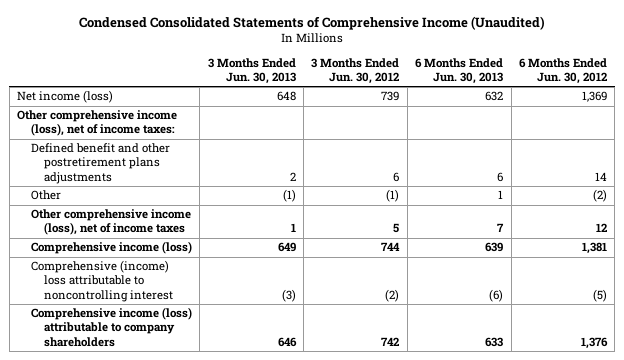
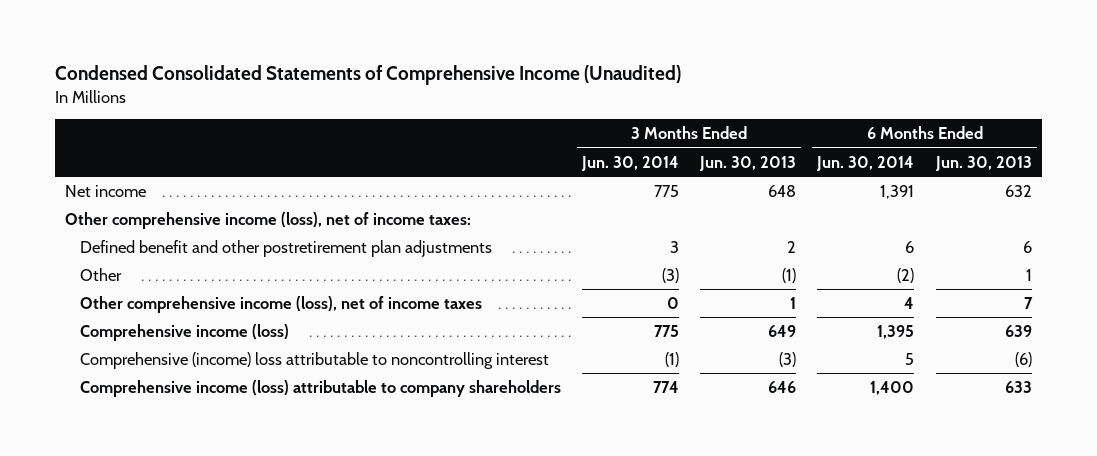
[311,57,400,85] 3 Months Ended Jun. 30, 2012 -> none
[518,57,607,85] 6 Months Ended Jun. 30, 2012 -> none
none -> [580,155,679,171] Jun. 30, 2014
none -> [816,155,915,171] Jun. 30, 2014
[17,90,114,104] Net income (loss) -> [65,185,147,198] Net income
[30,143,170,184] Defined benefit and other postretirement plans adjustments -> [79,240,492,258] Defined benefit and other postretirement plan adjustments

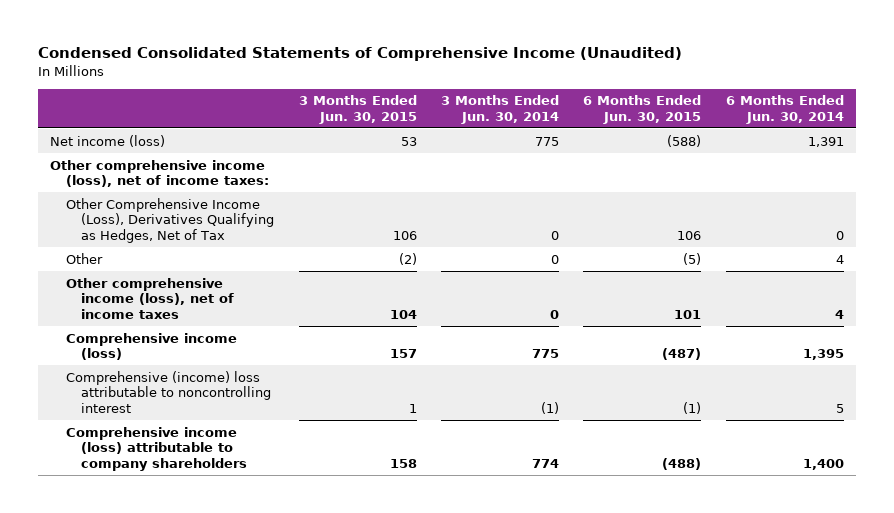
[699,155,797,171] Jun. 30, 2013 -> none
[934,155,1032,171] Jun. 30, 2013 -> none
none -> [298,95,417,124] 3 Months Ended Jun. 30, 2015
none -> [583,95,702,124] 6 Months Ended Jun. 30, 2015
[65,185,147,198] Net income -> [50,134,166,147] Net income (loss)
[79,240,492,258] Defined benefit and other postretirement plan adjustments -> none
none -> [65,197,275,243] Other Comprehensive Income (Loss), Derivatives Qualifying as Hedges, Net of Tax
[661,268,679,284] (3) -> [550,254,559,264] 0
[897,268,915,284] (2) -> [835,254,844,264] 4

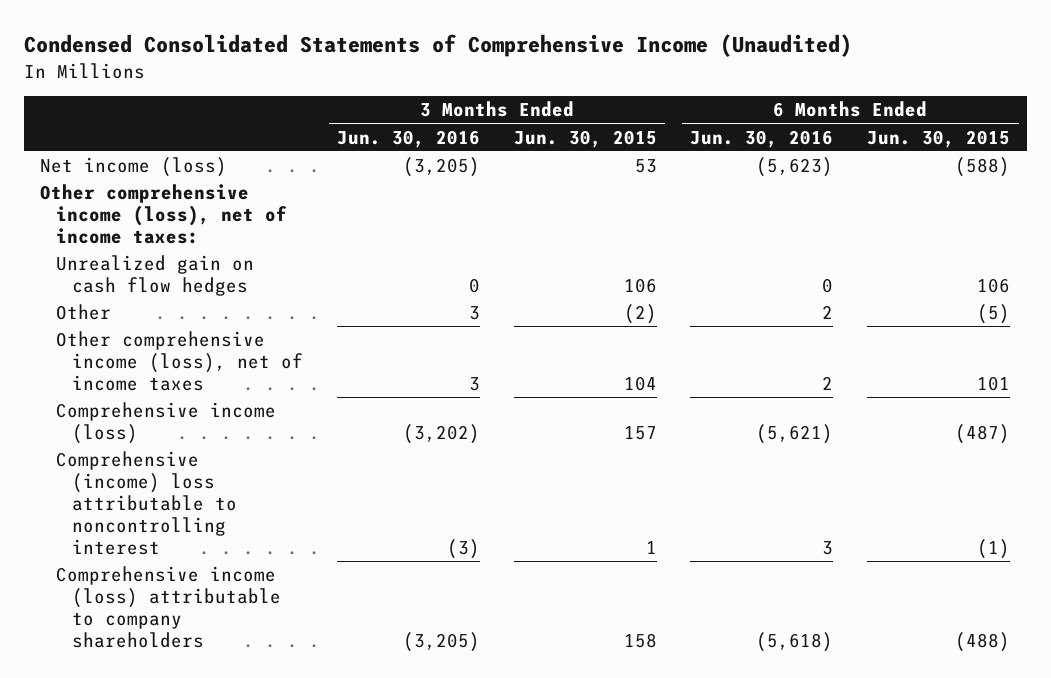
[440,95,559,124] 3 Months Ended Jun. 30, 2014 -> none
[725,95,844,124] 6 Months Ended Jun. 30, 2014 -> none
none -> [336,129,480,148] Jun. 30, 2016
none -> [690,129,834,148] Jun. 30, 2016
[65,197,275,243] Other Comprehensive Income (Loss), Derivatives Qualifying as Hedges, Net of Tax -> [56,255,255,297] Unrealized gain on cash flow hedges

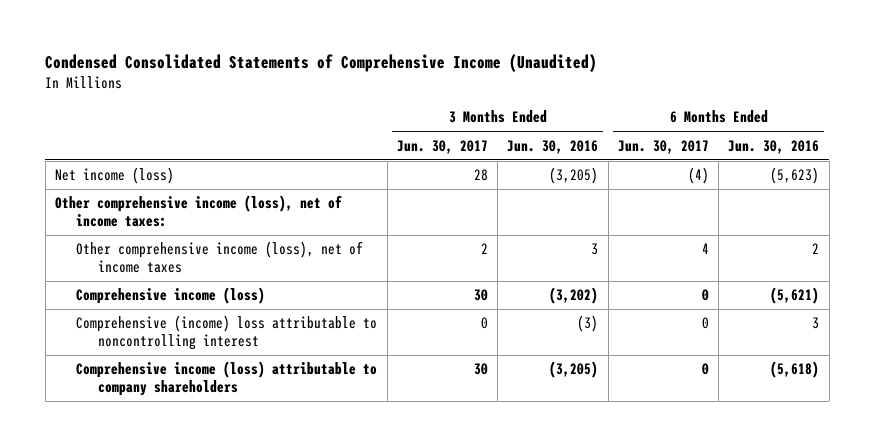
[513,129,657,148] Jun. 30, 2015 -> none
[867,129,1011,148] Jun. 30, 2015 -> none
none -> [396,139,488,154] Jun. 30, 2017
none -> [617,139,709,154] Jun. 30, 2017
[56,255,255,297] Unrealized gain on cash flow hedges -> none
[56,304,112,321] Other -> none

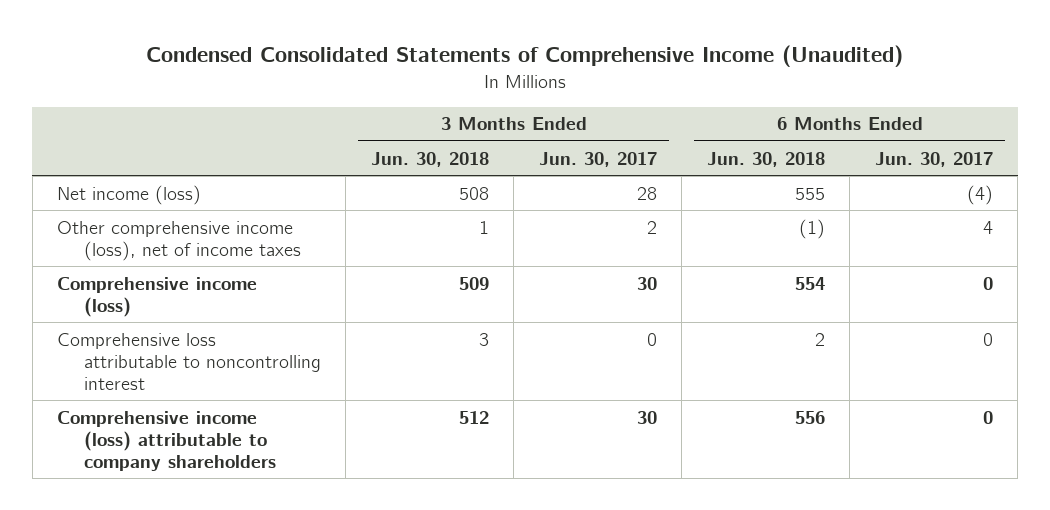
[507,139,599,154] Jun. 30, 2016 -> none
[728,139,820,154] Jun. 30, 2016 -> none
none -> [370,151,489,167] Jun. 30, 2018
none -> [706,151,825,167] Jun. 30, 2018
[54,195,342,227] Other comprehensive income (loss), net of income taxes: -> none
[76,315,378,350] Comprehensive (income) loss attributable to noncontrolling interest -> [57,332,321,390] Comprehensive loss attributable to noncontrolling interest

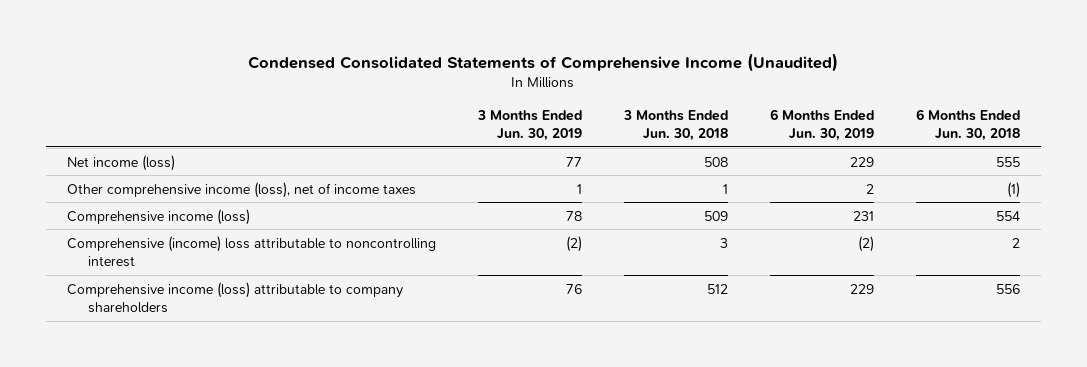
[538,151,657,167] Jun. 30, 2017 -> none
[874,151,993,167] Jun. 30, 2017 -> none
none -> [476,109,582,141] 3 Months Ended Jun. 30, 2019
none -> [769,108,874,141] 6 Months Ended Jun. 30, 2019
[57,332,321,390] Comprehensive loss attributable to noncontrolling interest -> [66,235,436,267] Comprehensive (income) loss attributable to noncontrolling interest

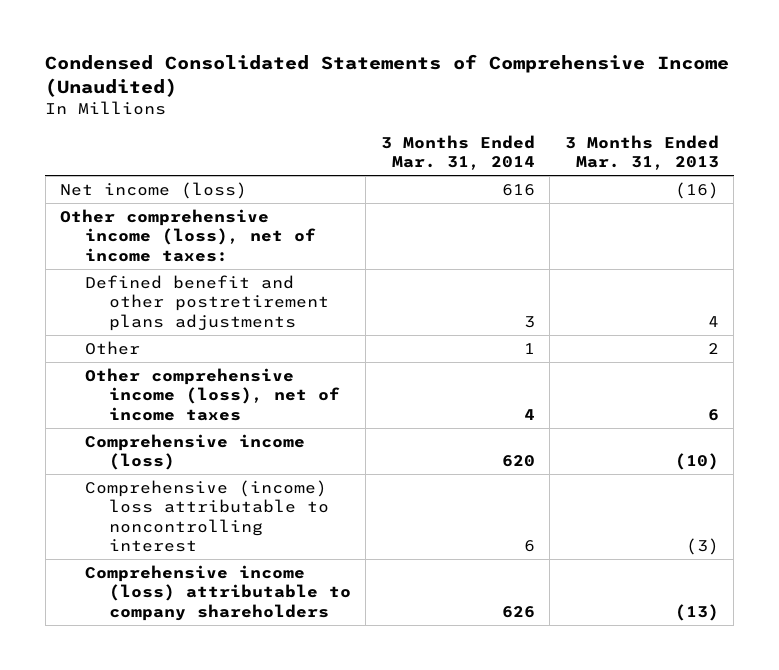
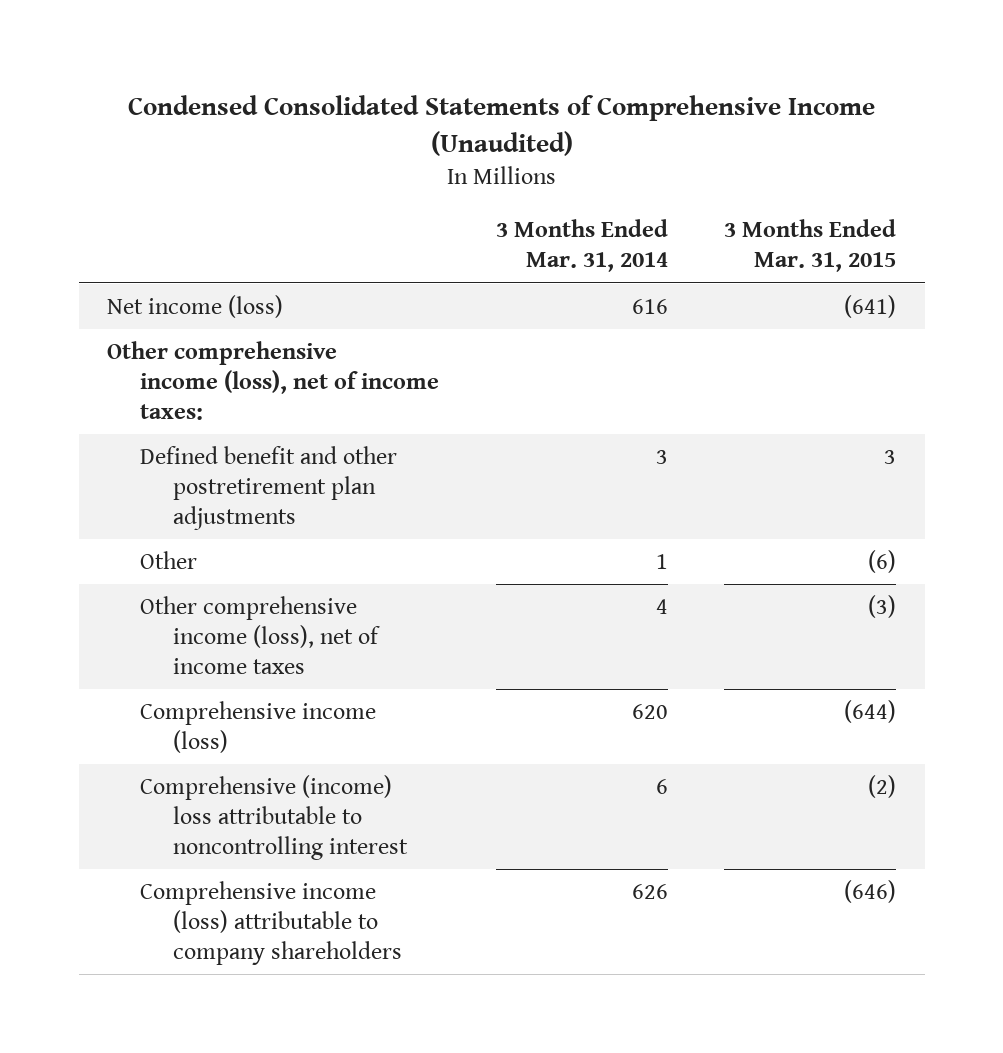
[564,134,719,171] 3 Months Ended Mar. 31, 2013 -> none
none -> [724,219,897,273] 3 Months Ended Mar. 31, 2015
[84,274,329,331] Defined benefit and other postretirement plans adjustments -> [140,445,398,530] Defined benefit and other postretirement plan adjustments

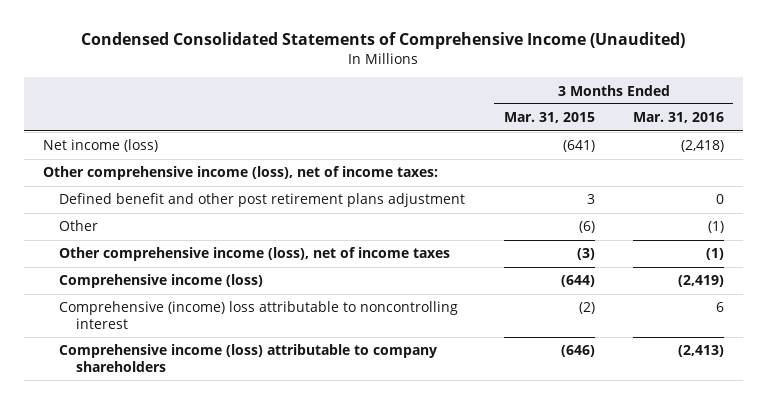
[495,219,668,273] 3 Months Ended Mar. 31, 2014 -> none
none -> [632,112,724,124] Mar. 31, 2016
[140,445,398,530] Defined benefit and other postretirement plan adjustments -> [59,193,466,208] Defined benefit and other post retirement plans adjustment

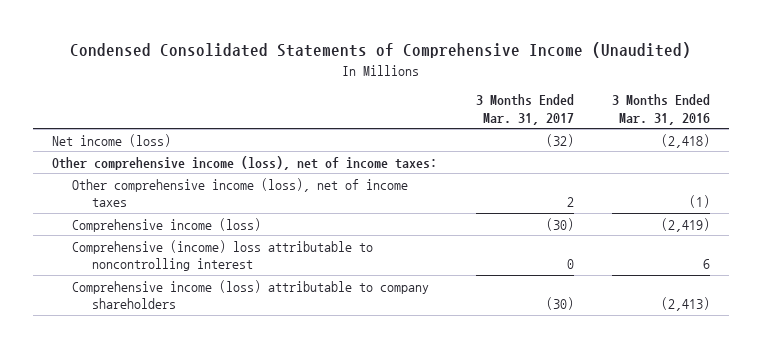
[503,112,595,124] Mar. 31, 2015 -> none
none -> [475,94,574,125] 3 Months Ended Mar. 31, 2017
[59,193,466,208] Defined benefit and other post retirement plans adjustment -> none
[59,220,99,232] Other -> none

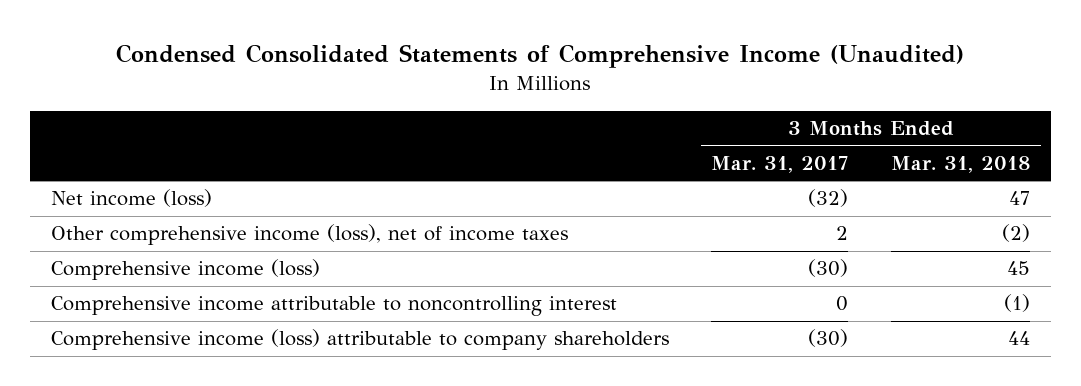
[612,94,711,125] 3 Months Ended Mar. 31, 2016 -> none
none -> [890,155,1030,173] Mar. 31, 2018
[52,155,438,170] Other comprehensive income (loss), net of income taxes: -> none
[72,239,374,272] Comprehensive (income) loss attributable to noncontrolling interest -> [51,296,618,317] Comprehensive income attributable to noncontrolling interest

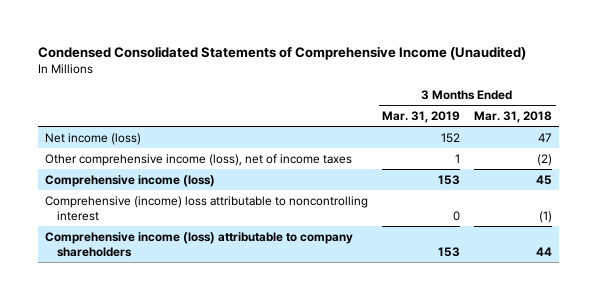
[711,155,849,173] Mar. 31, 2017 -> none
none -> [382,110,461,123] Mar. 31, 2019
[51,296,618,317] Comprehensive income attributable to noncontrolling interest -> [45,195,369,221] Comprehensive (income) loss attributable to noncontrolling interest

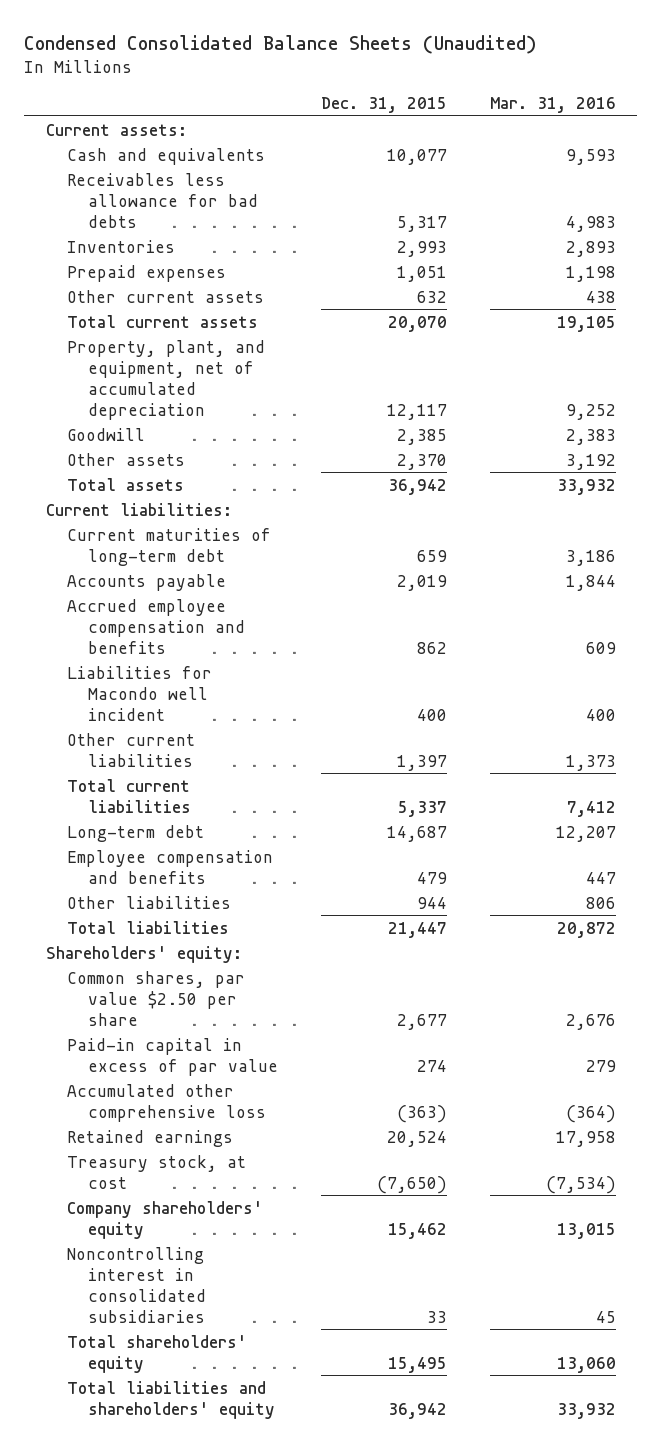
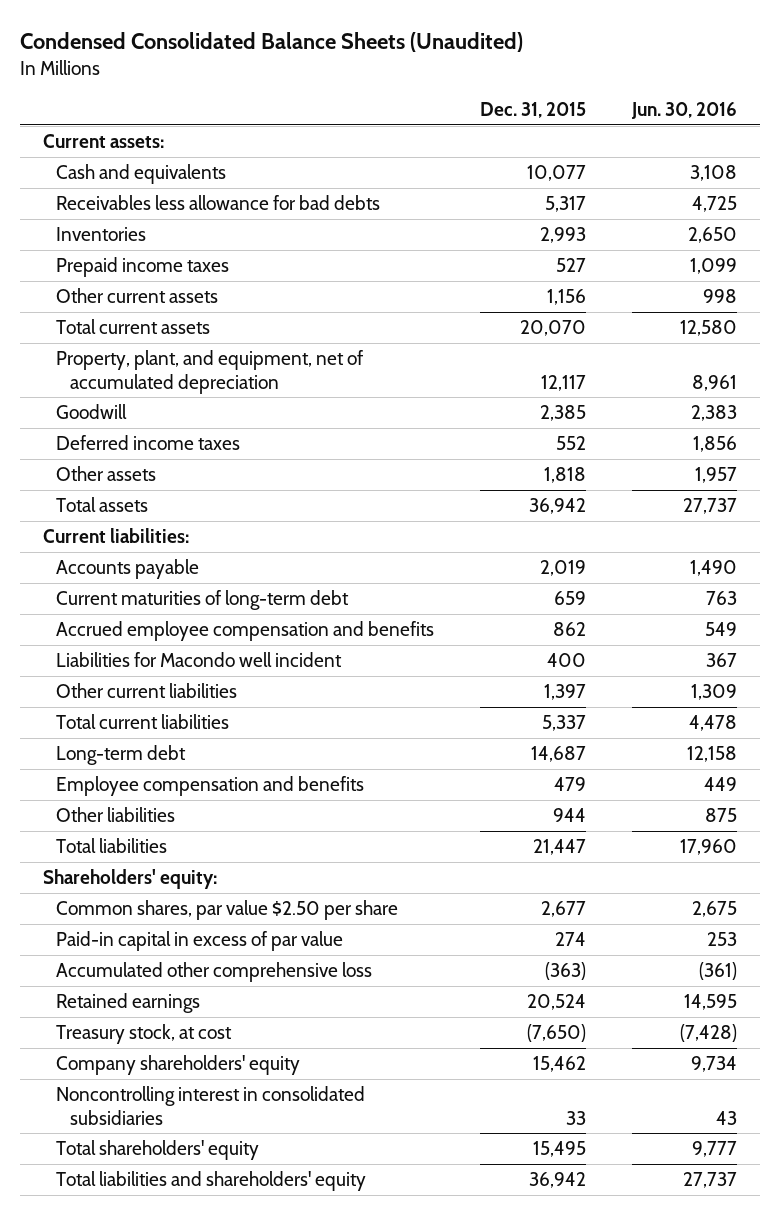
[489,96,616,113] Mar. 31, 2016 -> none
none -> [631,101,738,119] Jun. 30, 2016
[66,264,226,282] Prepaid expenses -> none
none -> [56,257,230,278] Prepaid income taxes
[416,290,447,303] 632 -> [547,289,587,306] 1,156
none -> [56,435,241,451] Deferred income taxes
[396,453,447,470] 2,370 -> [544,467,587,484] 1,818
[66,527,271,566] Current maturities of long-term debt -> [56,590,350,611] Current maturities of long-term debt

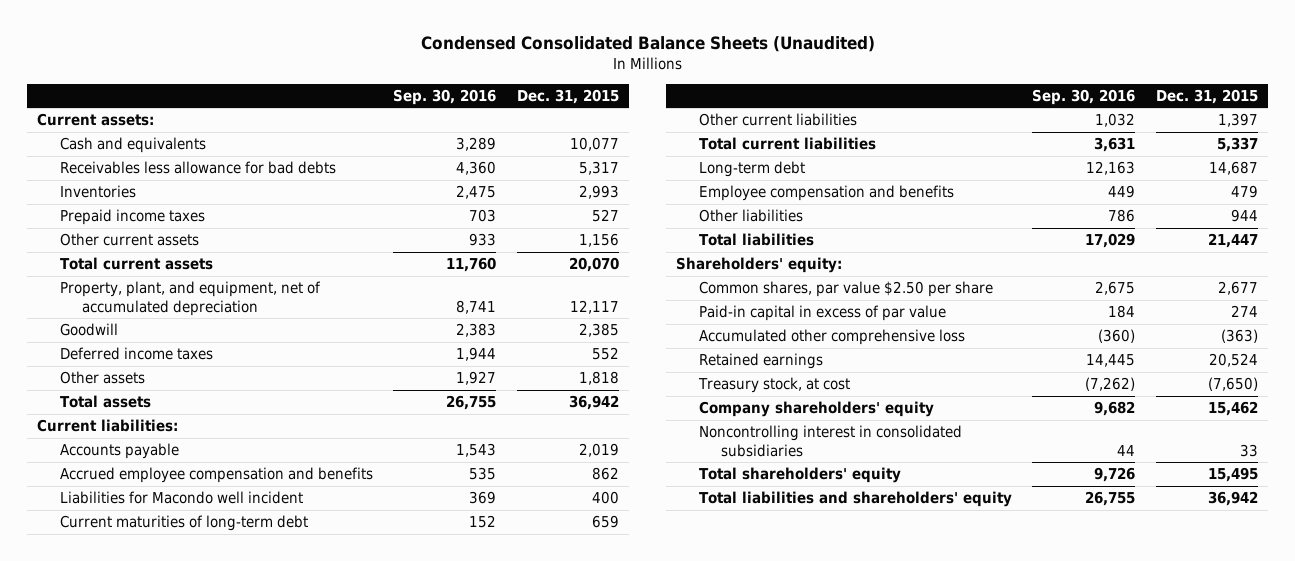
[631,101,738,119] Jun. 30, 2016 -> none
none -> [393,88,497,105] Sep. 30, 2016
[56,590,350,611] Current maturities of long-term debt -> [59,515,308,532] Current maturities of long-term debt

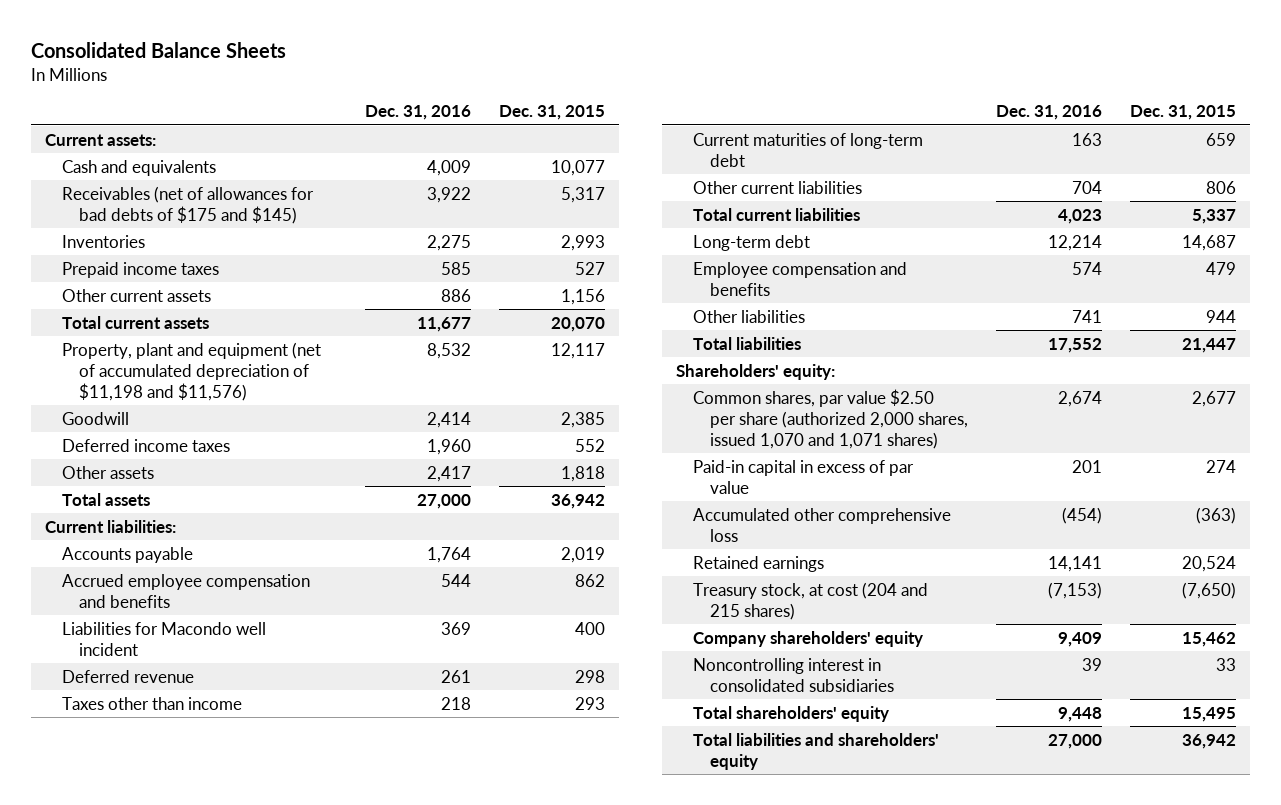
[420,36,875,53] Condensed Consolidated Balance Sheets (Unaudited) -> [31,41,287,58] Consolidated Balance Sheets
[393,88,497,105] Sep. 30, 2016 -> none
none -> [365,105,472,121] Dec. 31, 2016
[59,161,336,175] Receivables less allowance for bad debts -> [62,185,315,224] Receivables (net of allowances for bad debts of $175 and $145)
[59,281,321,316] Property, plant, and equipment, net of accumulated depreciation -> [62,341,322,401] Property, plant and equipment (net of accumulated depreciation of $11,198 and $11,576)
none -> [62,669,195,683] Deferred revenue
none -> [62,696,243,710] Taxes other than income
[1217,113,1258,128] 1,397 -> [1205,180,1236,194] 806
[698,281,993,298] Common shares, par value $2.50 per share -> [692,388,968,449] Common shares, par value $2.50 per share (authorized 2,000 shares, issued 1,070 and 1,071 shares)
[697,377,850,394] Treasury stock, at cost -> [692,581,928,620] Treasury stock, at cost (204 and 215 shares)

